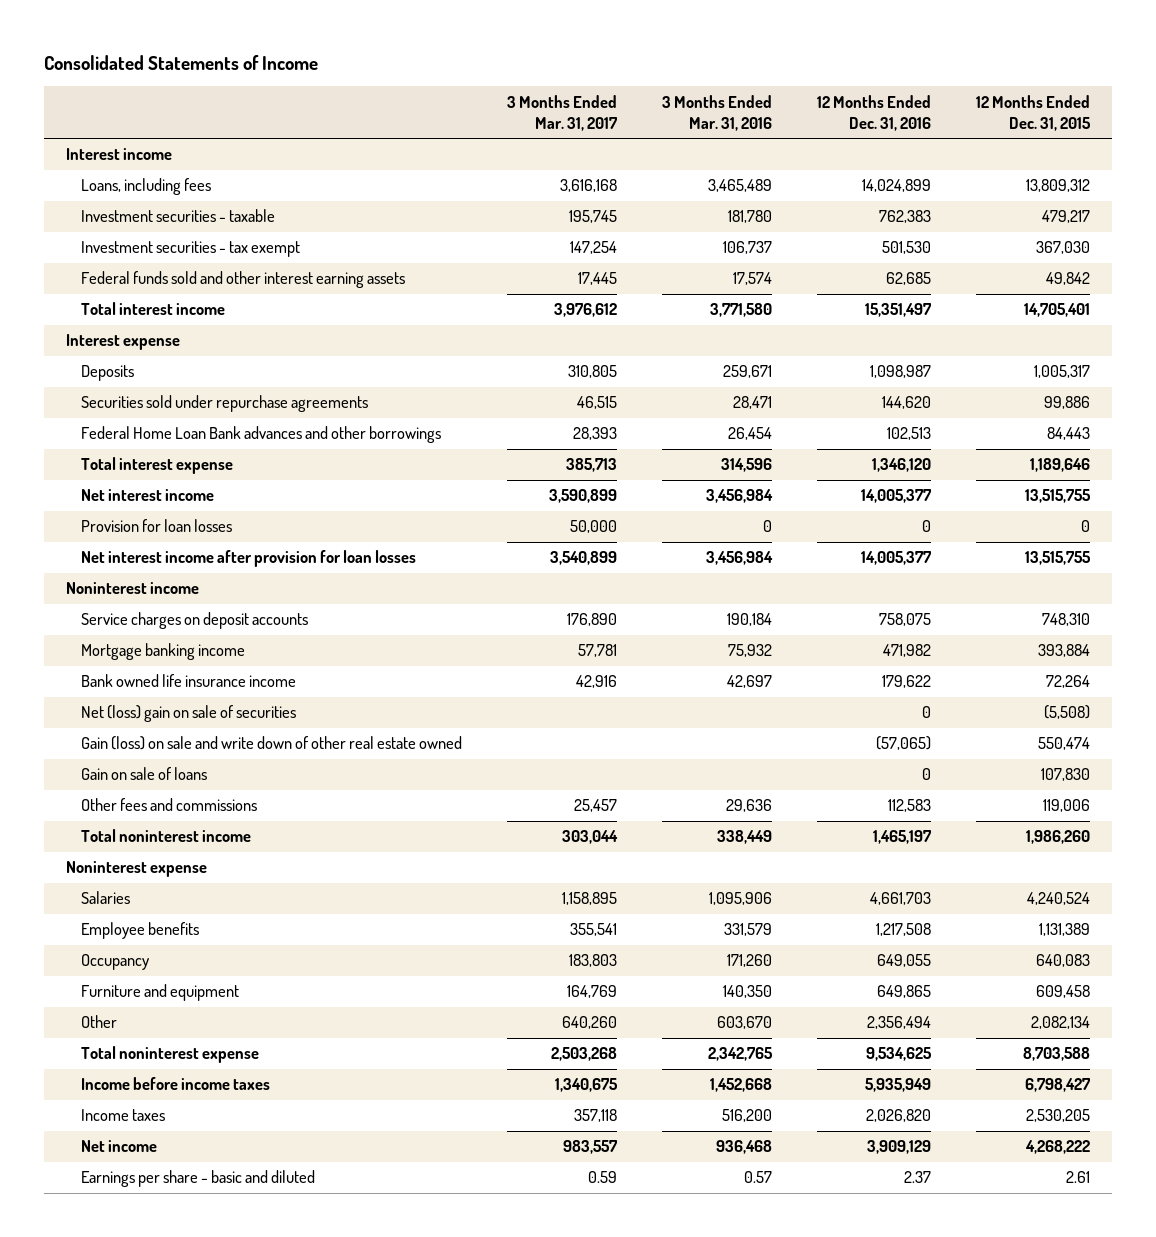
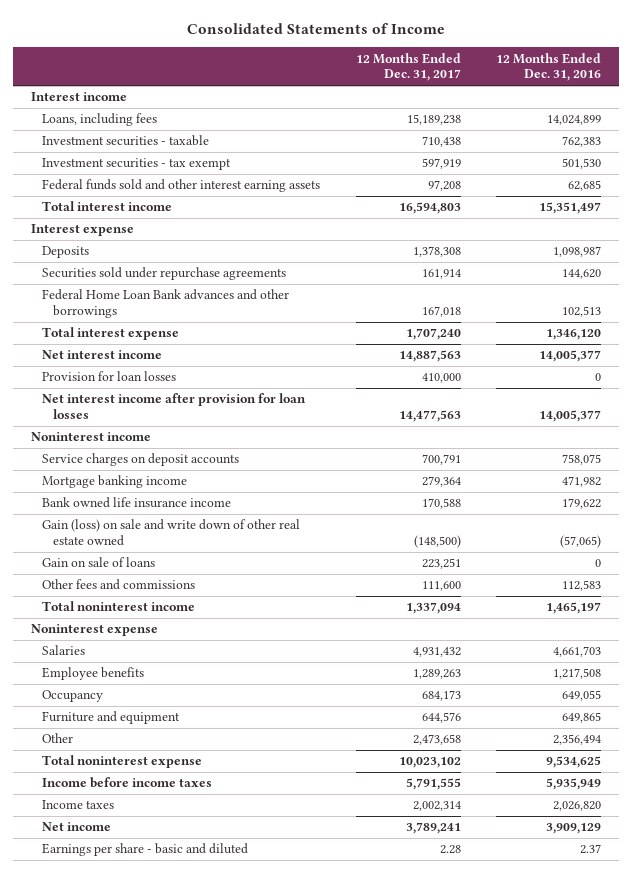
[507,94,619,131] 3 Months Ended Mar. 31, 2017 -> none
[662,94,773,131] 3 Months Ended Mar. 31, 2016 -> none
[976,94,1092,131] 12 Months Ended Dec. 31, 2015 -> none
none -> [355,52,461,82] 12 Months Ended Dec. 31, 2017
[81,705,297,723] Net (loss) gain on sale of securities -> none

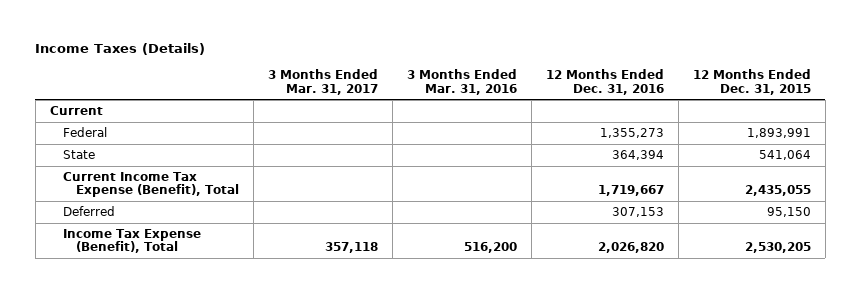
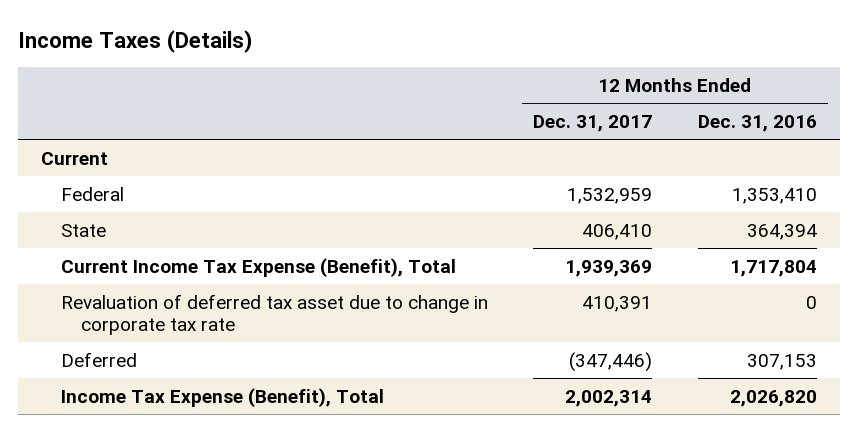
[267,69,378,95] 3 Months Ended Mar. 31, 2017 -> none
[406,69,517,95] 3 Months Ended Mar. 31, 2016 -> none
[692,69,811,95] 12 Months Ended Dec. 31, 2015 -> none
none -> [533,115,653,133] Dec. 31, 2017
[599,128,664,139] 1,355,273 -> [731,187,817,204] 1,353,410
[597,185,664,197] 1,719,667 -> [729,259,817,277] 1,717,804
none -> [60,293,488,335] Revaluation of deferred tax asset due to change in corporate tax rate

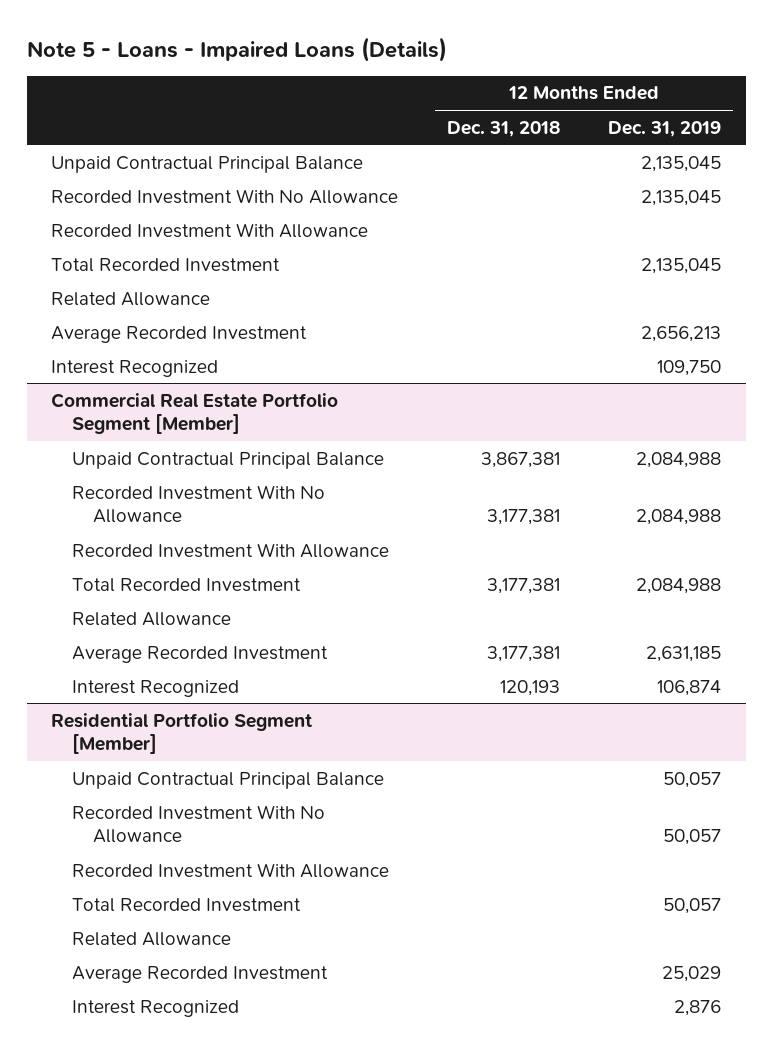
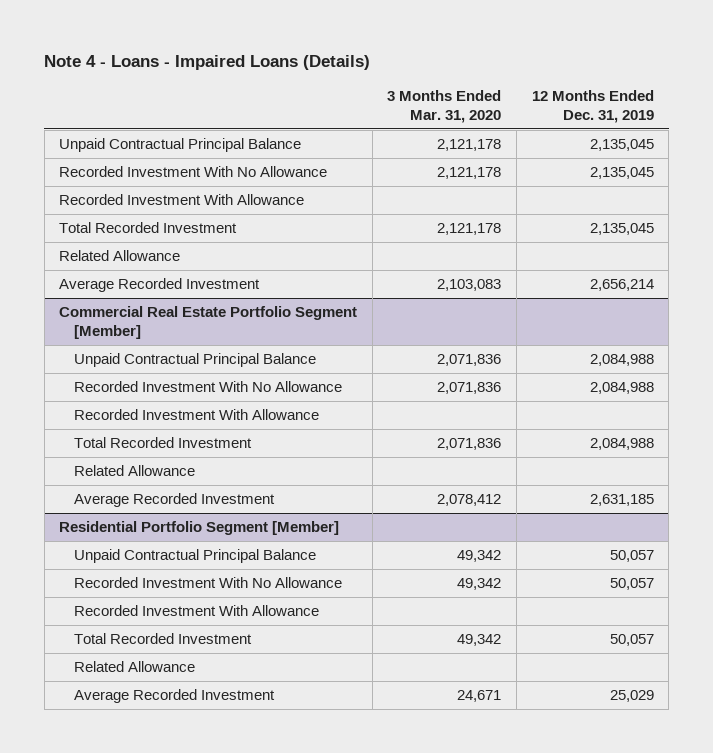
[26,36,447,62] Note 5 - Loans - Impaired Loans (Details) -> [44,54,371,70] Note 4 - Loans - Impaired Loans (Details)
[446,120,560,137] Dec. 31, 2018 -> none
none -> [387,89,502,123] 3 Months Ended Mar. 31, 2020
[51,359,219,377] Interest Recognized -> none
[641,325,722,342] 2,656,213 -> [589,279,654,292] 2,656,214
[71,679,239,697] Interest Recognized -> none
[71,999,239,1017] Interest Recognized -> none

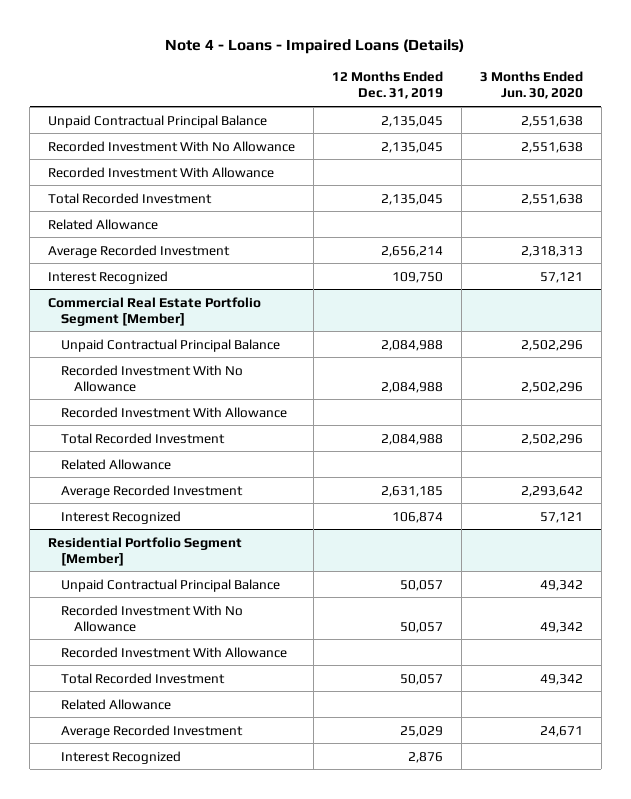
[387,89,502,123] 3 Months Ended Mar. 31, 2020 -> none
none -> [479,71,583,100] 3 Months Ended Jun. 30, 2020
none -> [48,270,169,284] Interest Recognized
none -> [60,510,181,524] Interest Recognized
none -> [60,750,181,764] Interest Recognized

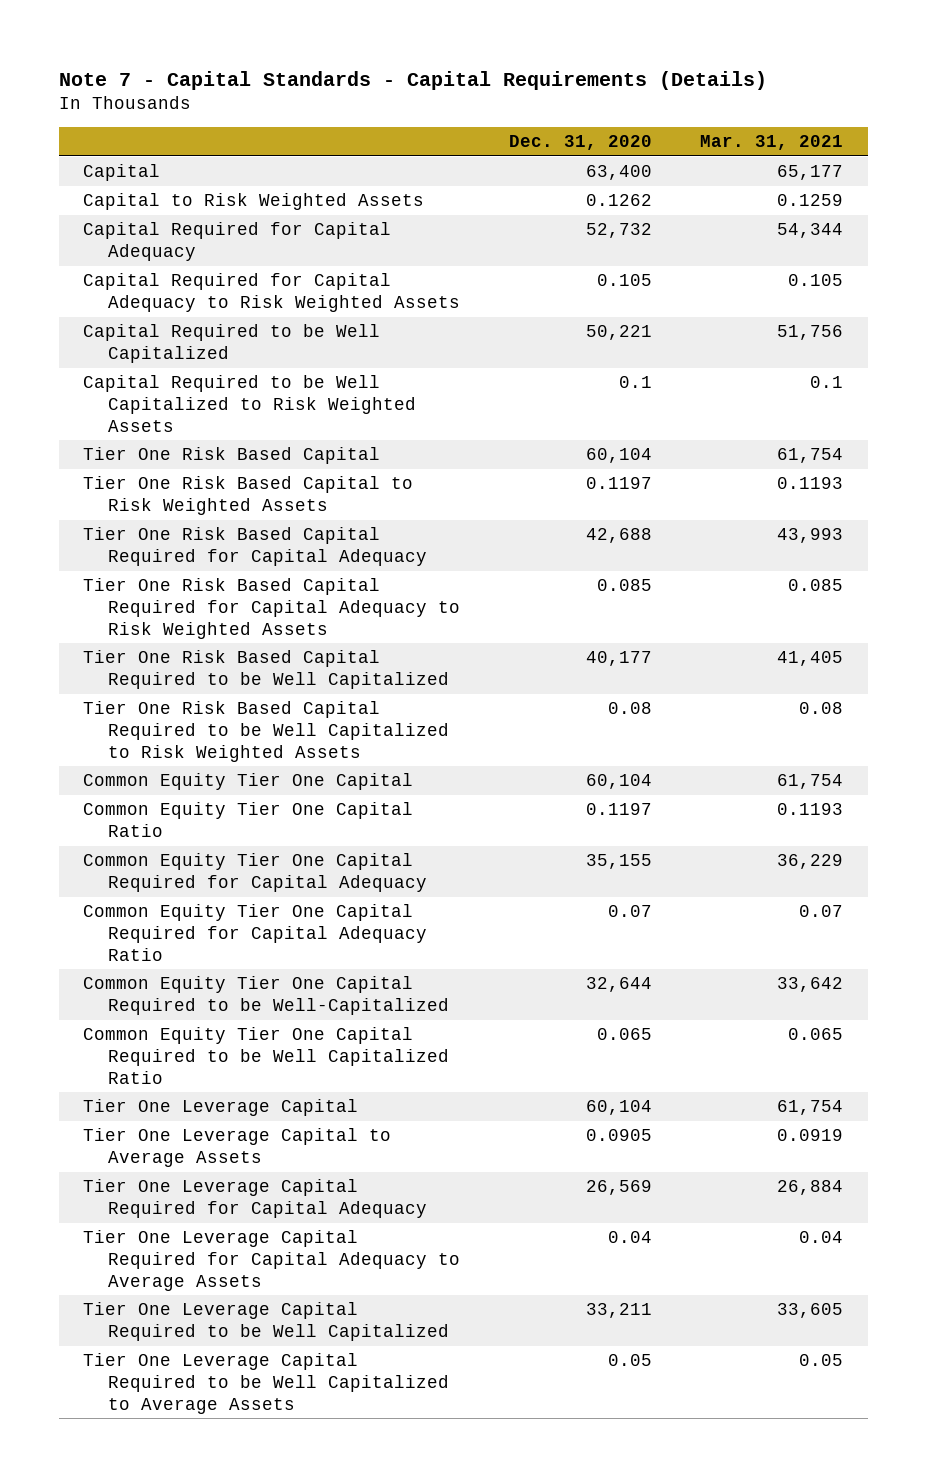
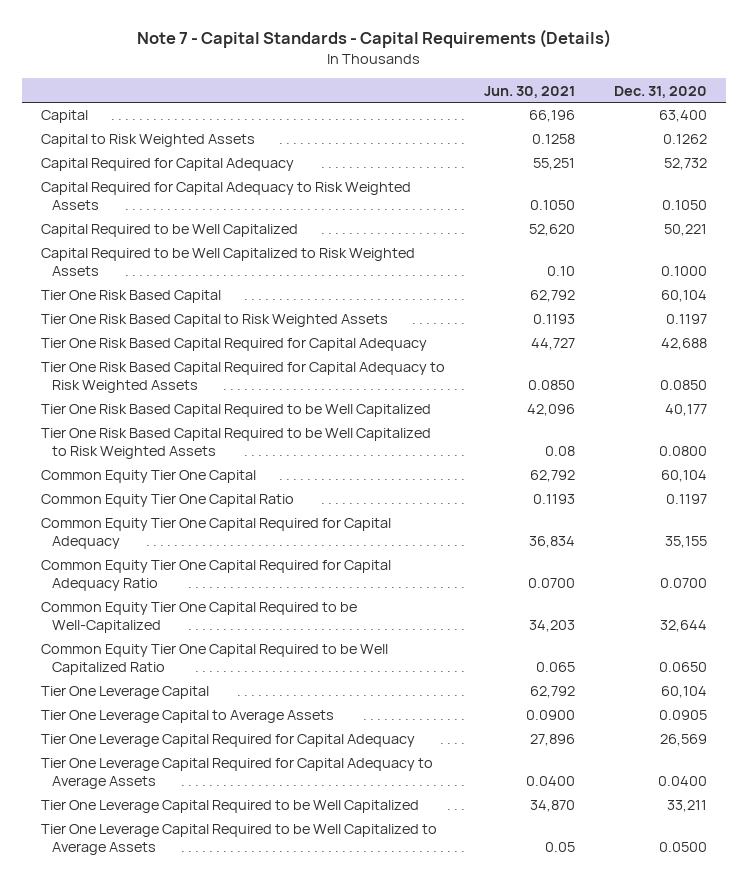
[700,135,844,151] Mar. 31, 2021 -> none
none -> [483,85,575,98] Jun. 30, 2021
[596,274,652,287] 0.105 -> [661,199,707,210] 0.1050
[618,376,652,389] 0.1 -> [660,265,707,276] 0.1000
[596,579,652,592] 0.085 -> [659,379,707,390] 0.0850
[607,702,652,715] 0.08 -> [658,445,707,456] 0.0800
[607,905,652,918] 0.07 -> [659,577,707,588] 0.0700
[596,1028,652,1041] 0.065 -> [658,661,707,672] 0.0650
[607,1231,652,1244] 0.04 -> [657,775,707,786] 0.0400
[607,1354,652,1367] 0.05 -> [658,841,707,852] 0.0500

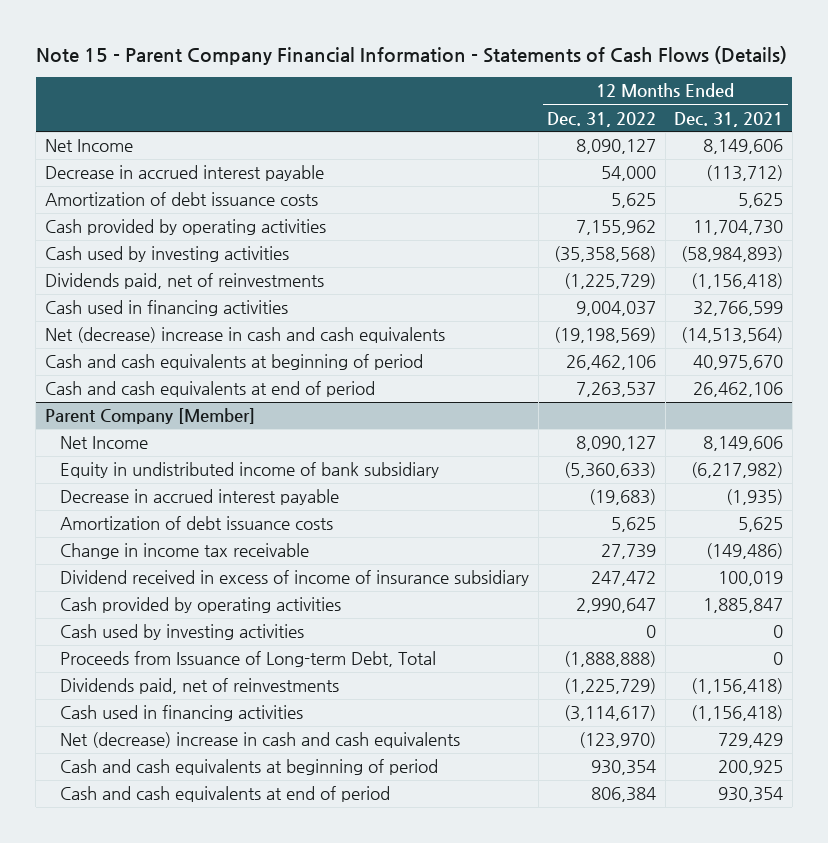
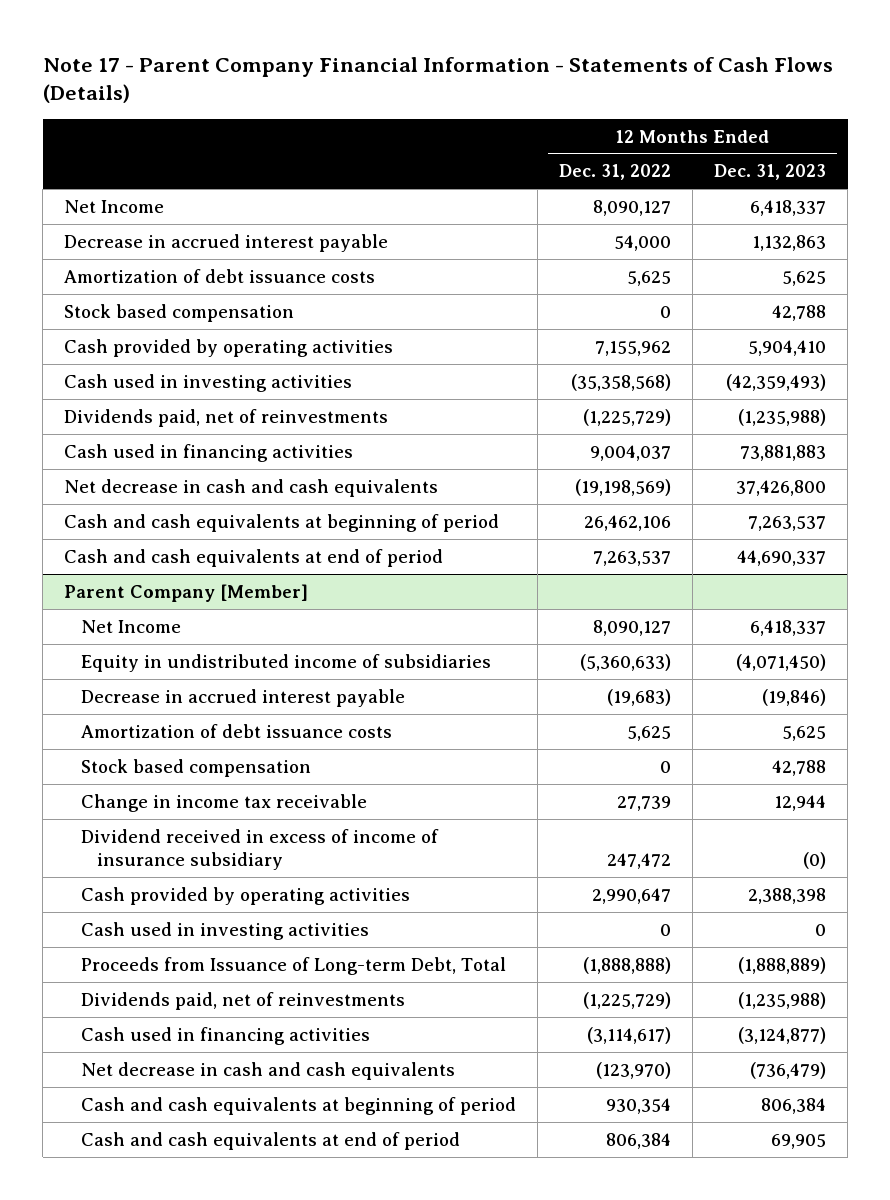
[35,45,787,65] Note 15 - Parent Company Financial Information - Statements of Cash Flows (Details) -> [42,56,833,104] Note 17 - Parent Company Financial Information - Statements of Cash Flows (Details)
[674,111,784,127] Dec. 31, 2021 -> none
none -> [713,164,826,181] Dec. 31, 2023
none -> [64,303,295,322] Stock based compensation
[44,246,289,263] Cash used by investing activities -> [64,373,353,392] Cash used in investing activities
[44,327,445,344] Net (decrease) increase in cash and cash equivalents -> [64,478,439,497] Net decrease in cash and cash equivalents
[60,462,440,479] Equity in undistributed income of bank subsidiary -> [80,653,491,672] Equity in undistributed income of subsidiaries
none -> [80,758,311,777] Stock based compensation
[60,624,305,641] Cash used by investing activities -> [80,921,369,940] Cash used in investing activities
[60,732,461,749] Net (decrease) increase in cash and cash equivalents -> [80,1061,455,1080] Net decrease in cash and cash equivalents

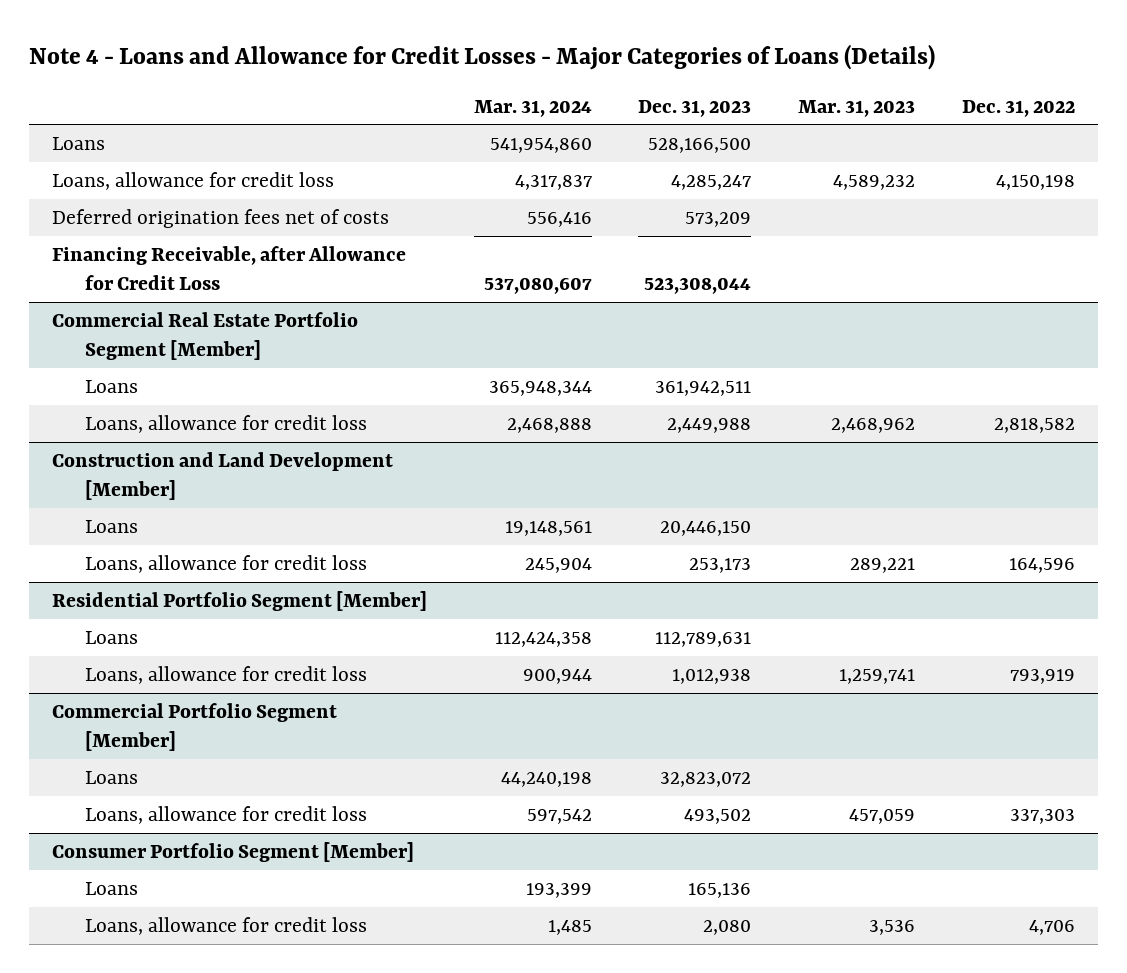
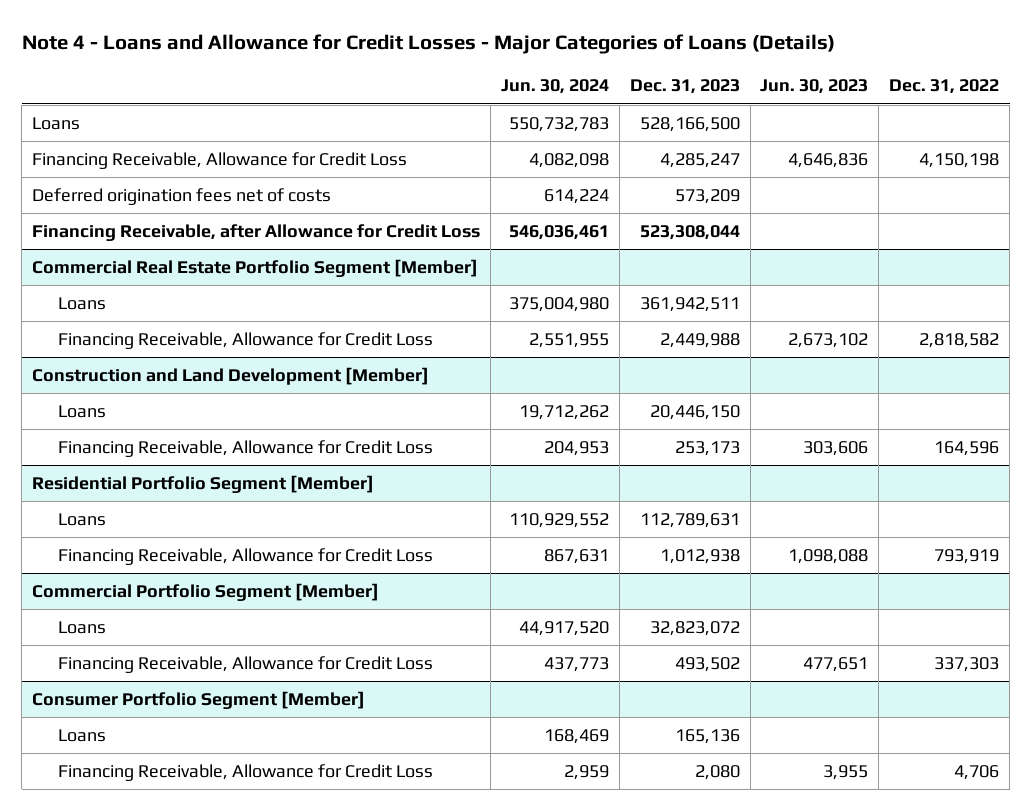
[473,99,592,117] Mar. 31, 2024 -> none
[798,99,916,117] Mar. 31, 2023 -> none
none -> [500,79,609,95] Jun. 30, 2024
none -> [760,79,869,95] Jun. 30, 2023
[51,172,334,191] Loans, allowance for credit loss -> [32,151,408,169] Financing Receivable, Allowance for Credit Loss
[85,415,368,434] Loans, allowance for credit loss -> [57,331,433,349] Financing Receivable, Allowance for Credit Loss
[85,555,368,574] Loans, allowance for credit loss -> [57,439,433,457] Financing Receivable, Allowance for Credit Loss
[85,666,368,685] Loans, allowance for credit loss -> [57,547,433,565] Financing Receivable, Allowance for Credit Loss
[85,806,368,825] Loans, allowance for credit loss -> [57,655,433,673] Financing Receivable, Allowance for Credit Loss
[85,917,368,936] Loans, allowance for credit loss -> [57,763,433,781] Financing Receivable, Allowance for Credit Loss

